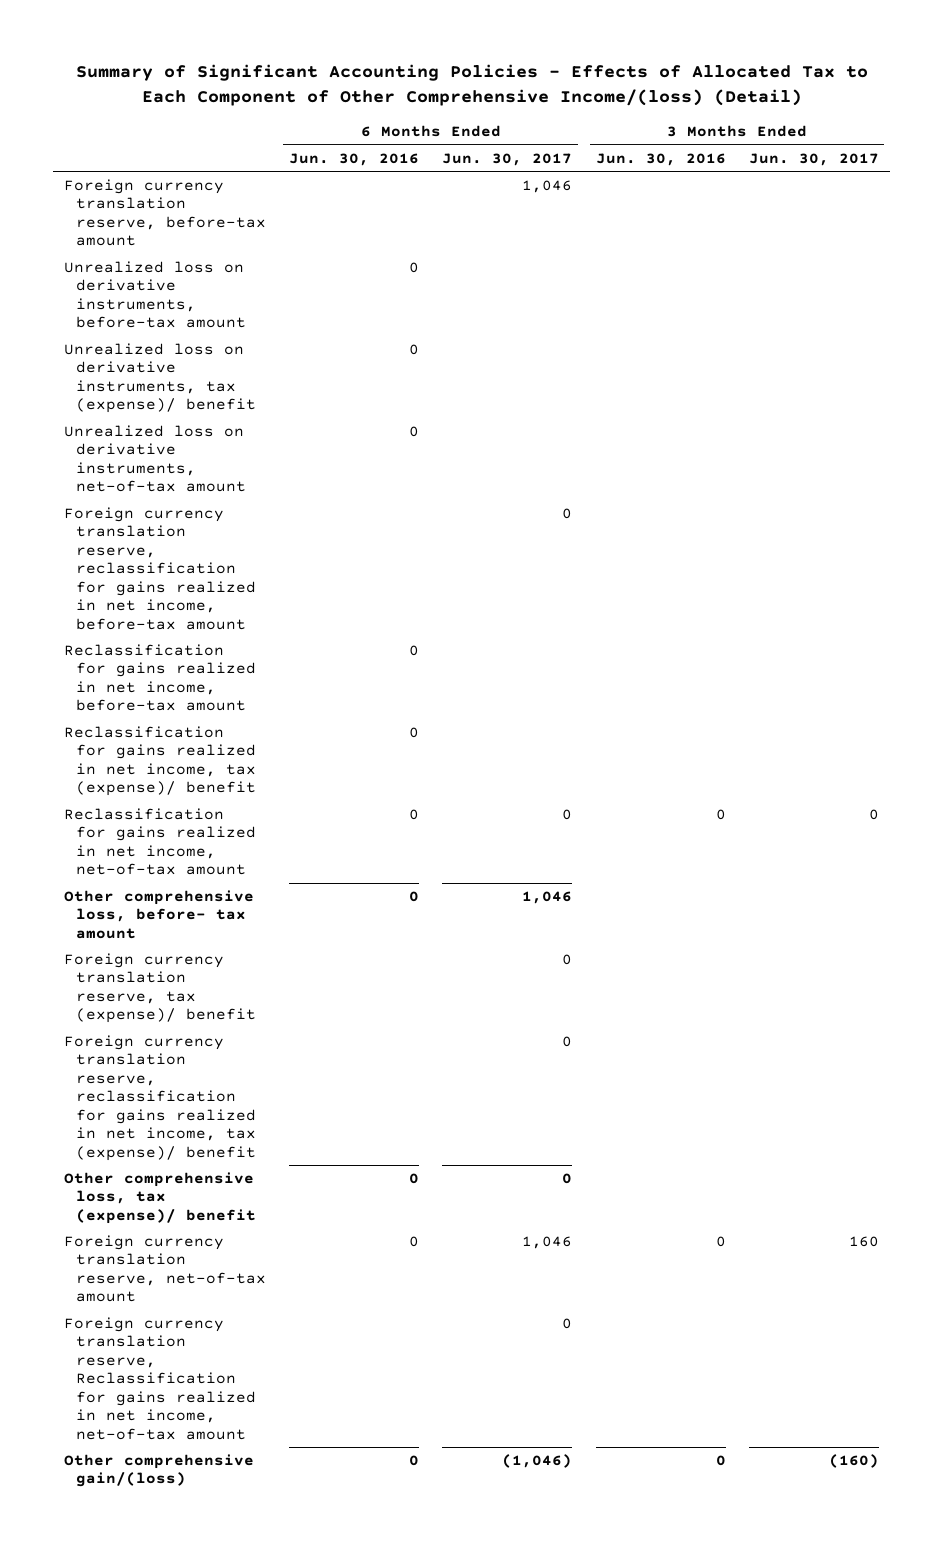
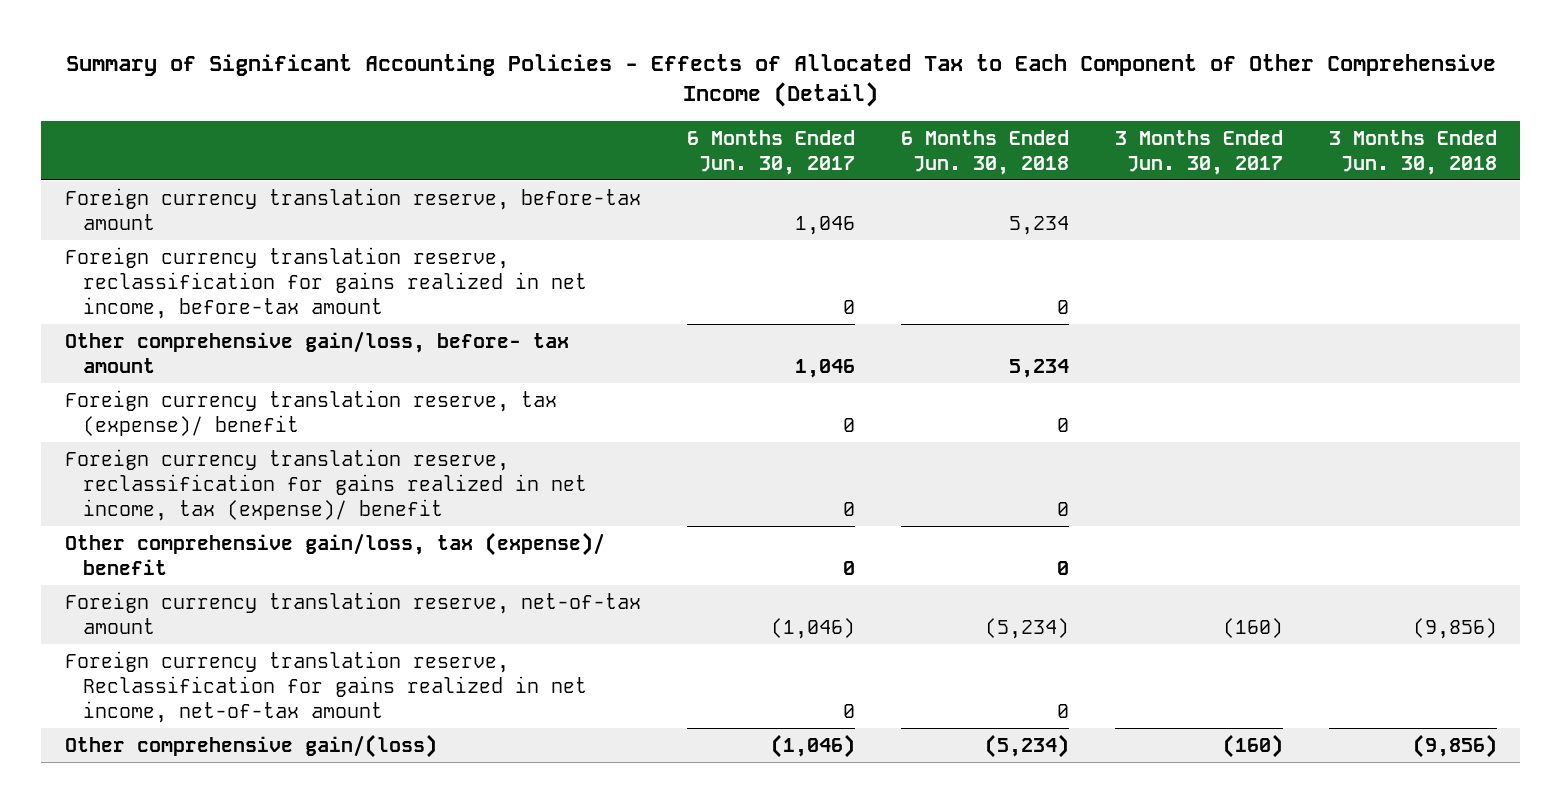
[75,64,868,107] Summary of Significant Accounting Policies - Effects of Allocated Tax to Each Component of Other Comprehensive Income/(loss) (Detail) -> [65,54,1496,108] Summary of Significant Accounting Policies - Effects of Allocated Tax to Each Component of Other Comprehensive Income (Detail)
[289,152,420,166] Jun. 30, 2016 -> none
[595,152,726,166] Jun. 30, 2016 -> none
none -> [900,129,1069,175] 6 Months Ended Jun. 30, 2018
none -> [1329,129,1498,175] 3 Months Ended Jun. 30, 2018
[64,260,247,329] Unrealized loss on derivative instruments, before-tax amount -> none
[64,342,257,414] Unrealized loss on derivative instruments, tax (expense)/ benefit -> none
[64,424,247,493] Unrealized loss on derivative instruments, net-of-tax amount -> none
[64,643,257,712] Reclassification for gains realized in net income, before-tax amount -> none
[64,725,257,797] Reclassification for gains realized in net income, tax (expense)/ benefit -> none
[64,807,257,876] Reclassification for gains realized in net income, net-of-tax amount -> none
[64,889,255,939] Other comprehensive loss, before- tax amount -> [64,330,569,373] Other comprehensive gain/loss, before- tax amount
[64,1171,257,1224] Other comprehensive loss, tax (expense)/ benefit -> [64,531,605,575] Other comprehensive gain/loss, tax (expense)/ benefit
[522,1235,573,1249] 1,046 -> [770,617,855,639] (1,046)
[848,1235,879,1247] 160 -> [1222,617,1283,638] (160)

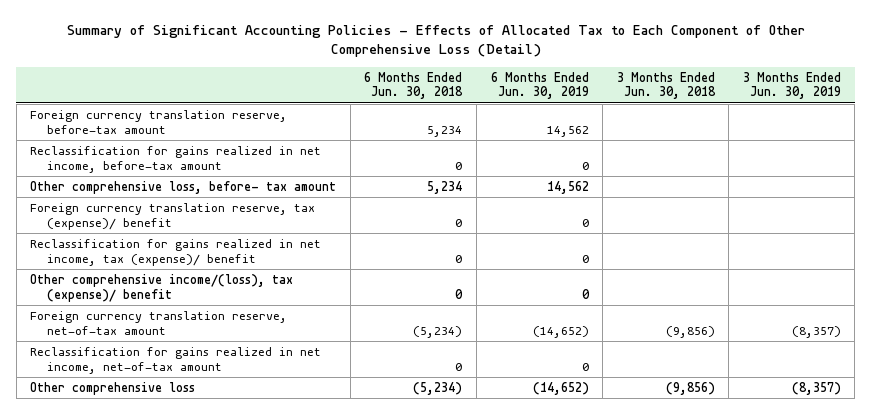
[65,54,1496,108] Summary of Significant Accounting Policies - Effects of Allocated Tax to Each Component of Other Comprehensive Income (Detail) -> [66,25,805,58] Summary of Significant Accounting Policies - Effects of Allocated Tax to Each Component of Other Comprehensive Loss (Detail)
[686,129,855,175] 6 Months Ended Jun. 30, 2017 -> none
[1114,129,1283,175] 3 Months Ended Jun. 30, 2017 -> none
none -> [490,71,589,100] 6 Months Ended Jun. 30, 2019
none -> [742,71,841,100] 3 Months Ended Jun. 30, 2019
[64,246,588,319] Foreign currency translation reserve, reclassification for gains realized in net income, before-tax amount -> [30,145,322,173] Reclassification for gains realized in net income, before-tax amount
[64,330,569,373] Other comprehensive gain/loss, before- tax amount -> [30,180,337,194] Other comprehensive loss, before- tax amount
[64,448,588,521] Foreign currency translation reserve, reclassification for gains realized in net income, tax (expense)/ benefit -> [30,238,322,266] Reclassification for gains realized in net income, tax (expense)/ benefit
[64,531,605,575] Other comprehensive gain/loss, tax (expense)/ benefit -> [30,273,294,302] Other comprehensive income/(loss), tax (expense)/ benefit
[64,650,588,723] Foreign currency translation reserve, Reclassification for gains realized in net income, net-of-tax amount -> [30,346,322,374] Reclassification for gains realized in net income, net-of-tax amount
[64,733,437,758] Other comprehensive gain/(loss) -> [30,381,196,395] Other comprehensive loss

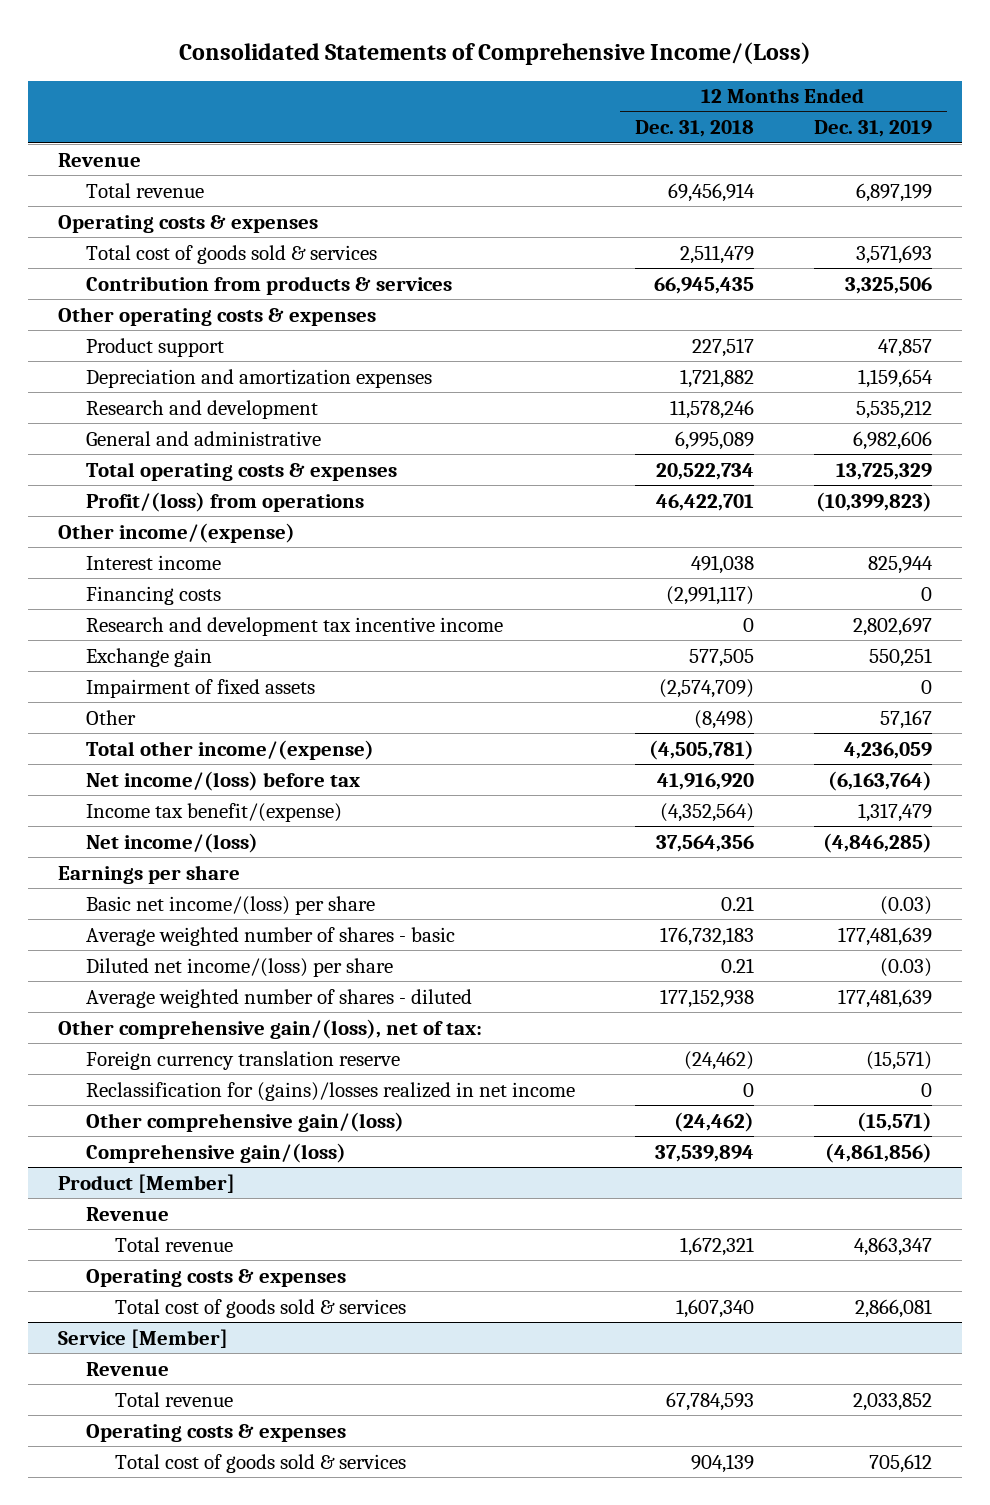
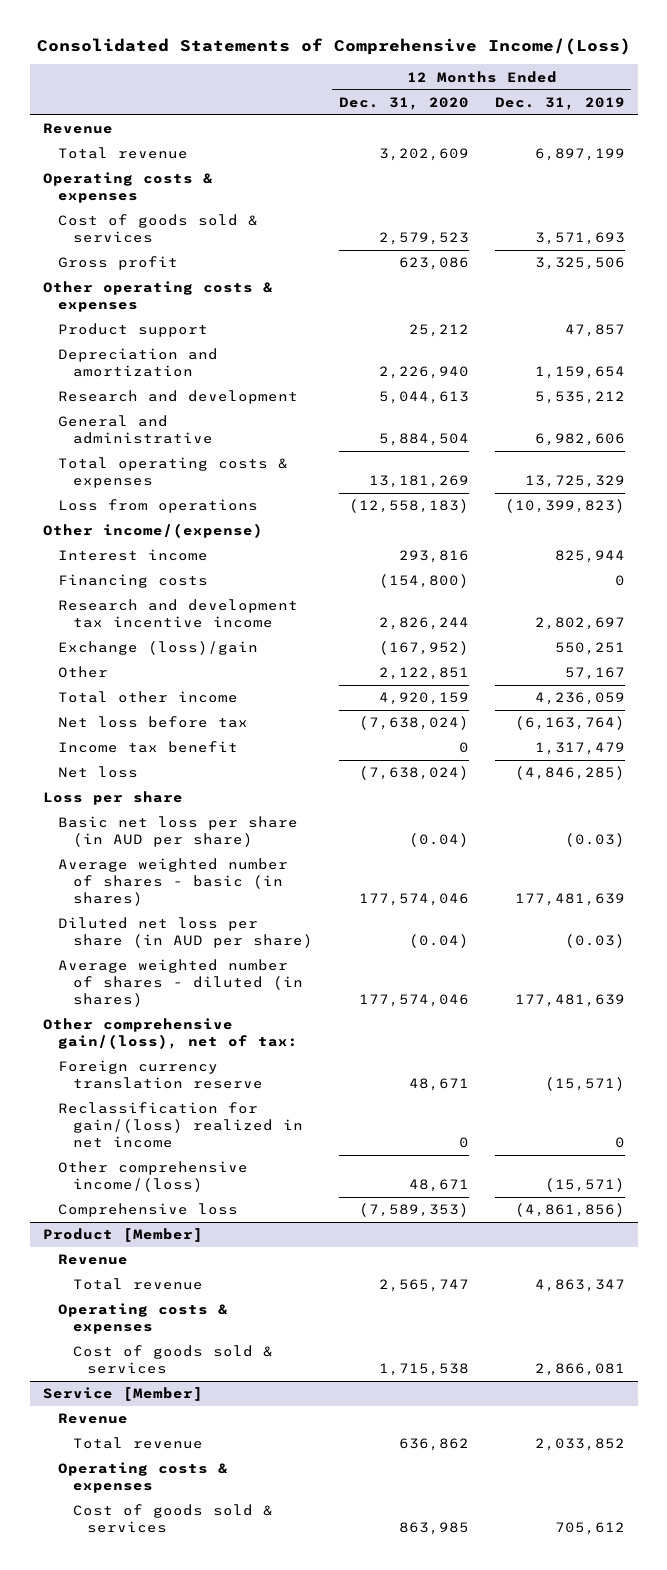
[635,120,755,138] Dec. 31, 2018 -> none
none -> [338,96,469,110] Dec. 31, 2020
[86,244,378,264] Total cost of goods sold & services -> [57,214,258,244] Cost of goods sold & services
[86,275,453,295] Contribution from products & services -> [57,256,178,271] Gross profit
[86,368,433,388] Depreciation and amortization expenses -> [57,348,218,378] Depreciation and amortization
[86,491,365,512] Profit/(loss) from operations -> [57,499,258,514] Loss from operations
[86,678,316,698] Impairment of fixed assets -> none
[86,647,213,667] Exchange gain -> [57,641,258,656] Exchange (loss)/gain
[86,739,375,760] Total other income/(expense) -> [57,691,238,704] Total other income
[86,770,361,791] Net income/(loss) before tax -> [57,716,248,729] Net loss before tax
[86,802,343,822] Income tax benefit/(expense) -> [57,741,238,754] Income tax benefit
[86,832,259,853] Net income/(loss) -> [57,766,138,779] Net loss
[58,864,241,884] Earnings per share -> [42,791,183,806] Loss per share
[86,895,376,915] Basic net income/(loss) per share -> [57,816,298,848] Basic net loss per share (in AUD per share)
[86,926,456,946] Average weighted number of shares - basic -> [57,858,288,906] Average weighted number of shares - basic (in shares)
[86,957,394,977] Diluted net income/(loss) per share -> [57,917,313,949] Diluted net loss per share (in AUD per share)
[86,988,473,1008] Average weighted number of shares - diluted -> [57,959,303,1007] Average weighted number of shares - diluted (in shares)
[86,1081,576,1101] Reclassification for (gains)/losses realized in net income -> [57,1102,303,1148] Reclassification for gain/(loss) realized in net income
[86,1111,405,1132] Other comprehensive gain/(loss) -> [57,1161,248,1193] Other comprehensive income/(loss)
[86,1142,347,1163] Comprehensive gain/(loss) -> [57,1203,238,1218] Comprehensive loss
[114,1298,406,1318] Total cost of goods sold & services -> [72,1345,273,1375] Cost of goods sold & services
[114,1453,406,1473] Total cost of goods sold & services -> [72,1504,273,1534] Cost of goods sold & services

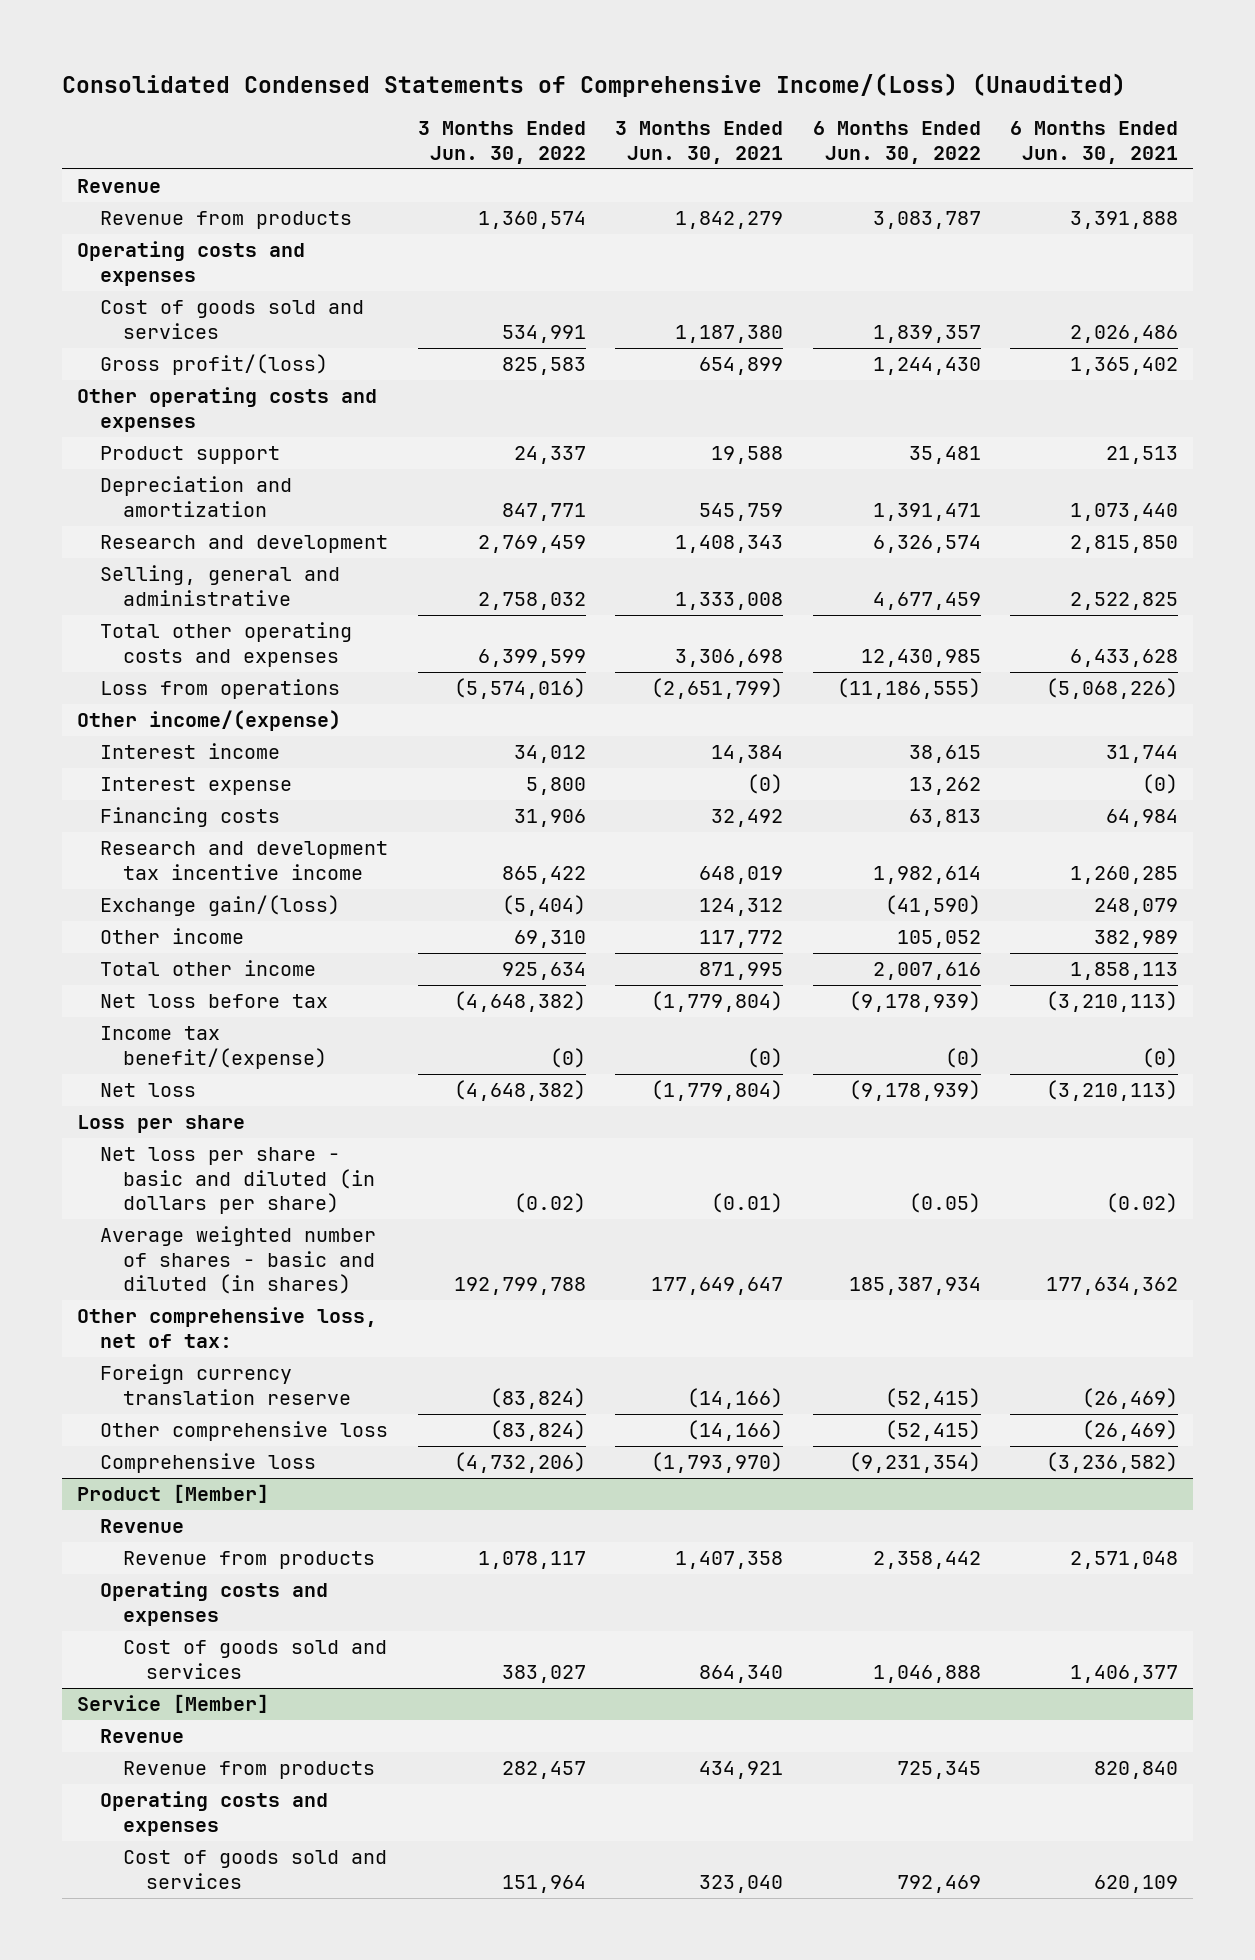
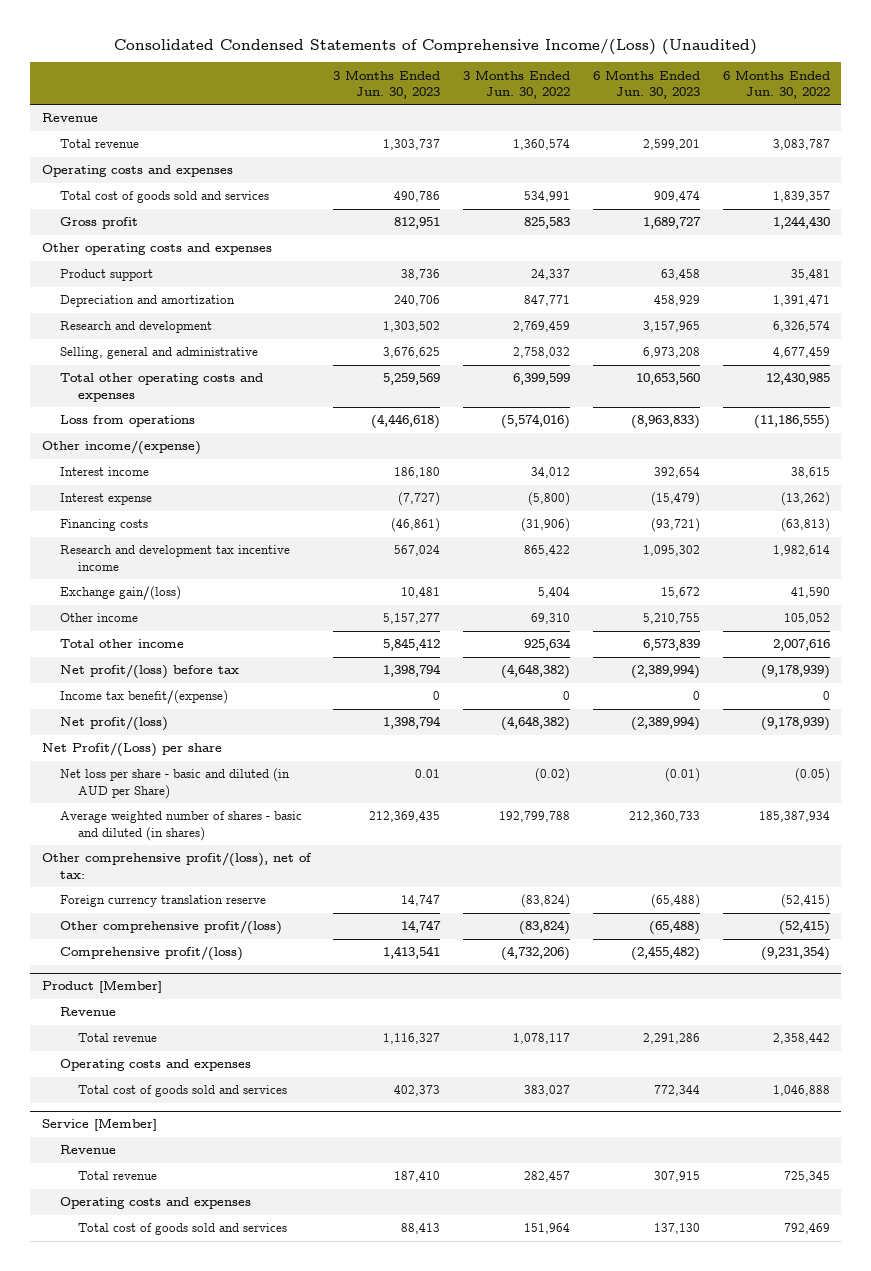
[615,121,784,164] 3 Months Ended Jun. 30, 2021 -> none
[1010,121,1179,164] 6 Months Ended Jun. 30, 2021 -> none
none -> [333,69,441,99] 3 Months Ended Jun. 30, 2023
none -> [592,69,700,99] 6 Months Ended Jun. 30, 2023
[99,211,352,230] Revenue from products -> [59,139,139,149] Total revenue
[99,300,364,339] Cost of goods sold and services -> [59,191,269,204] Total cost of goods sold and services
[99,354,328,376] Gross profit/(loss) -> [59,217,138,230] Gross profit
[525,777,586,796] 5,800 -> [528,492,571,507] (5,800)
[908,777,981,796] 13,262 -> [780,492,830,507] (13,262)
[513,809,586,828] 31,906 -> [521,518,571,533] (31,906)
[908,809,981,828] 63,813 -> [780,518,830,533] (63,813)
[501,895,586,917] (5,404) -> [538,587,571,599] 5,404
[884,895,981,917] (41,590) -> [790,587,830,599] 41,590
[99,994,328,1009] Net loss before tax -> [59,664,239,680] Net profit/(loss) before tax
[549,1047,586,1068] (0) -> [563,691,571,701] 0
[944,1047,981,1068] (0) -> [822,691,830,701] 0
[99,1083,196,1098] Net loss -> [59,716,168,732] Net profit/(loss)
[77,1115,246,1134] Loss per share -> [41,742,222,758] Net Profit/(Loss) per share
[99,1147,375,1215] Net loss per share - basic and diluted (in dollars per share) -> [59,768,290,799] Net loss per share - basic and diluted (in AUD per Share)
[77,1307,378,1348] Other comprehensive loss, net of tax: -> [41,852,312,879] Other comprehensive profit/(loss), net of tax:
[99,1421,388,1442] Other comprehensive loss -> [59,920,282,936] Other comprehensive profit/(loss)
[99,1453,316,1474] Comprehensive loss -> [59,946,243,962] Comprehensive profit/(loss)
[122,1551,375,1570] Revenue from products -> [77,1033,157,1043] Total revenue
[122,1640,387,1679] Cost of goods sold and services -> [77,1085,287,1098] Total cost of goods sold and services
[122,1761,375,1780] Revenue from products -> [77,1171,157,1181] Total revenue
[122,1850,387,1889] Cost of goods sold and services -> [77,1223,287,1236] Total cost of goods sold and services

